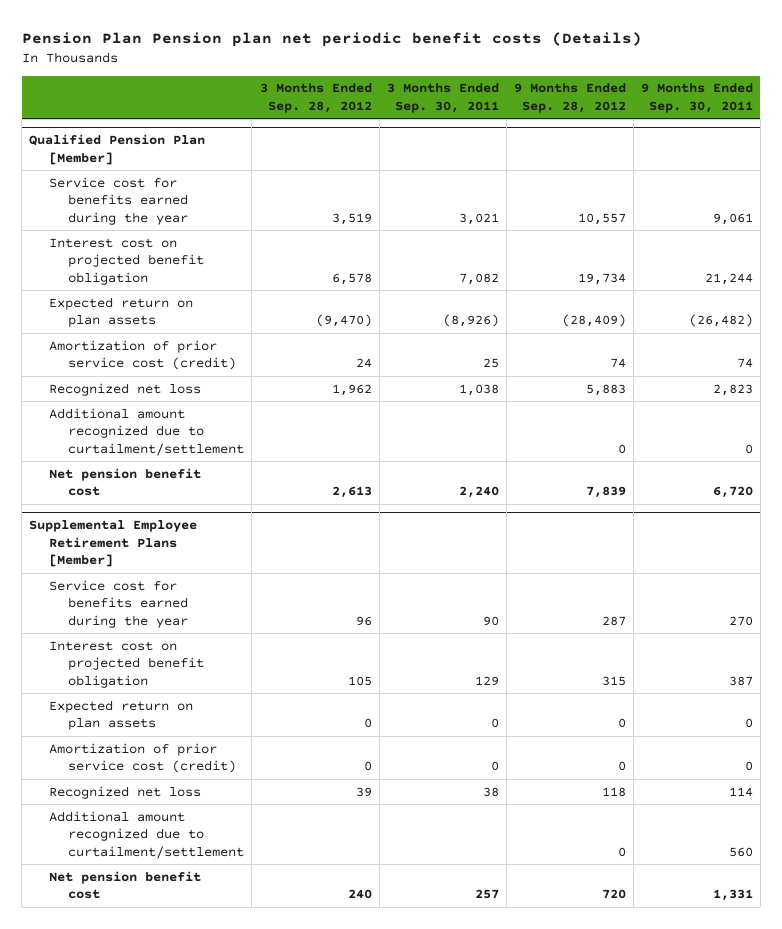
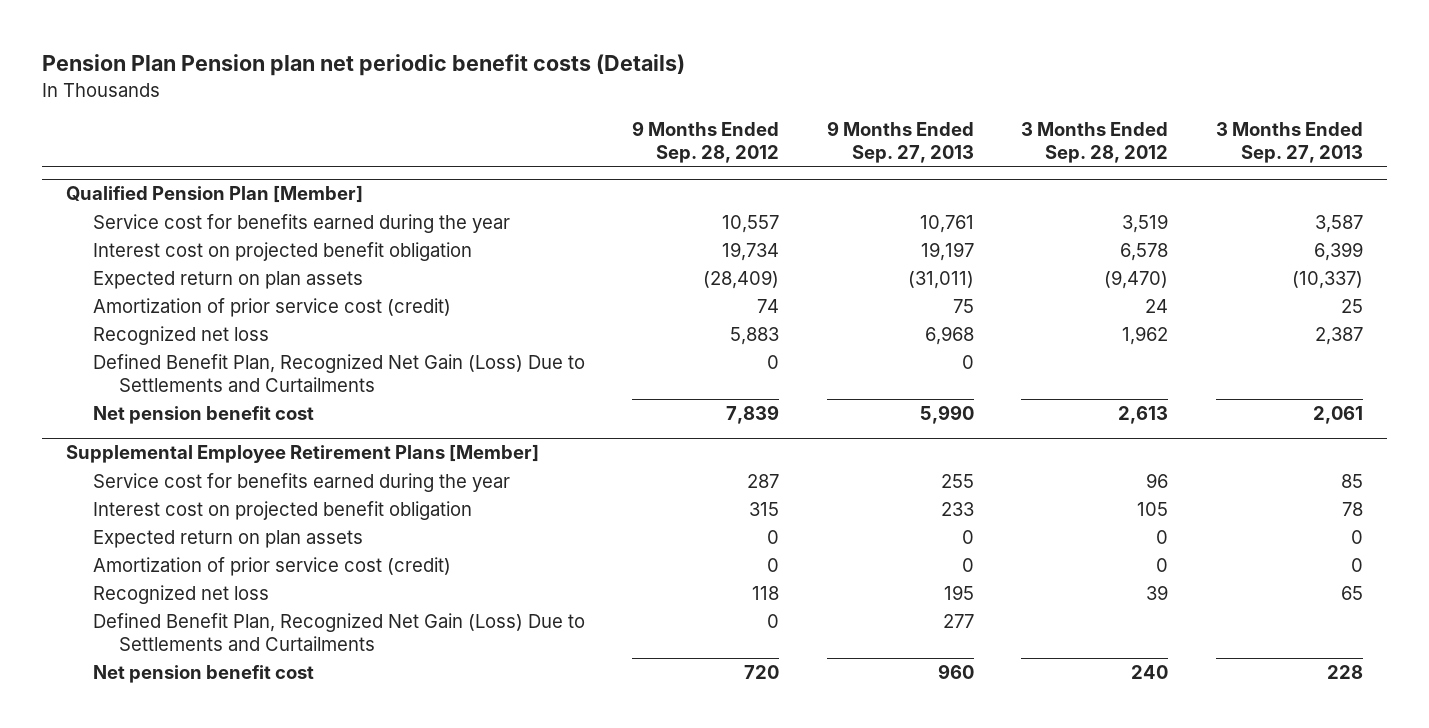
[386,83,499,113] 3 Months Ended Sep. 30, 2011 -> none
[640,83,753,113] 9 Months Ended Sep. 30, 2011 -> none
none -> [826,121,974,164] 9 Months Ended Sep. 27, 2013
none -> [1215,122,1363,164] 3 Months Ended Sep. 27, 2013
[48,407,245,456] Additional amount recognized due to curtailment/settlement -> [92,353,585,393] Defined Benefit Plan, Recognized Net Gain (Loss) Due to Settlements and Curtailments
[48,810,245,859] Additional amount recognized due to curtailment/settlement -> [92,612,585,652] Defined Benefit Plan, Recognized Net Gain (Loss) Due to Settlements and Curtailments

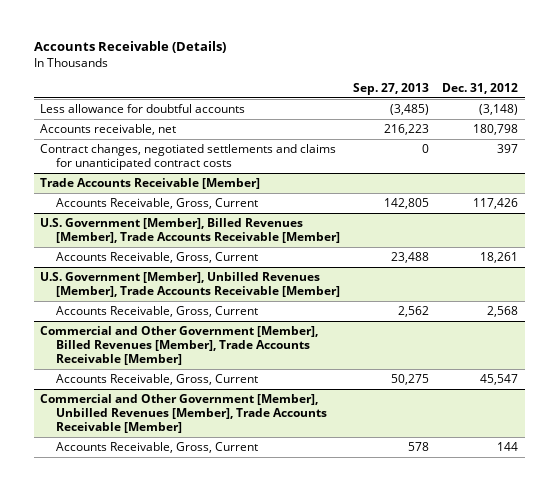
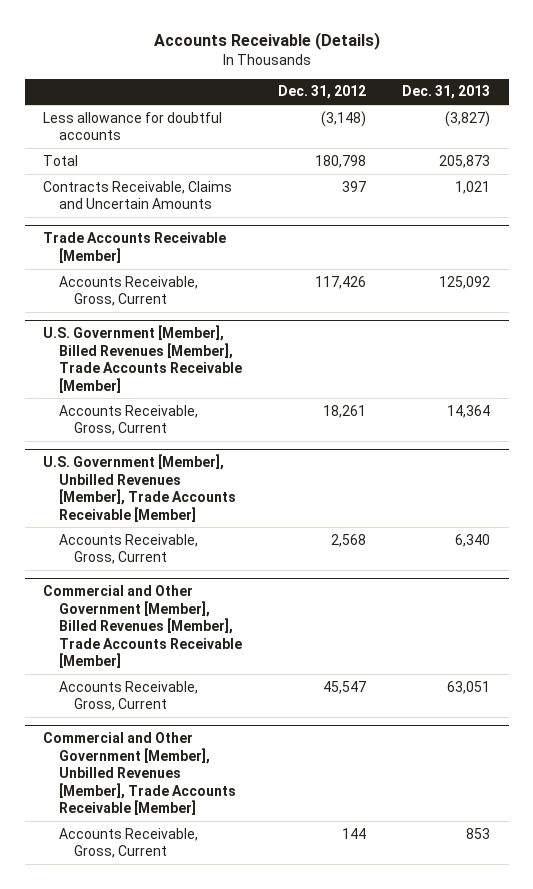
[353,82,430,95] Sep. 27, 2013 -> none
none -> [402,85,491,100] Dec. 31, 2013
[40,123,177,135] Accounts receivable, net -> [43,154,79,166] Total
[40,143,337,170] Contract changes, negotiated settlements and claims for unanticipated contract costs -> [43,180,233,210] Contracts Receivable, Claims and Uncertain Amounts

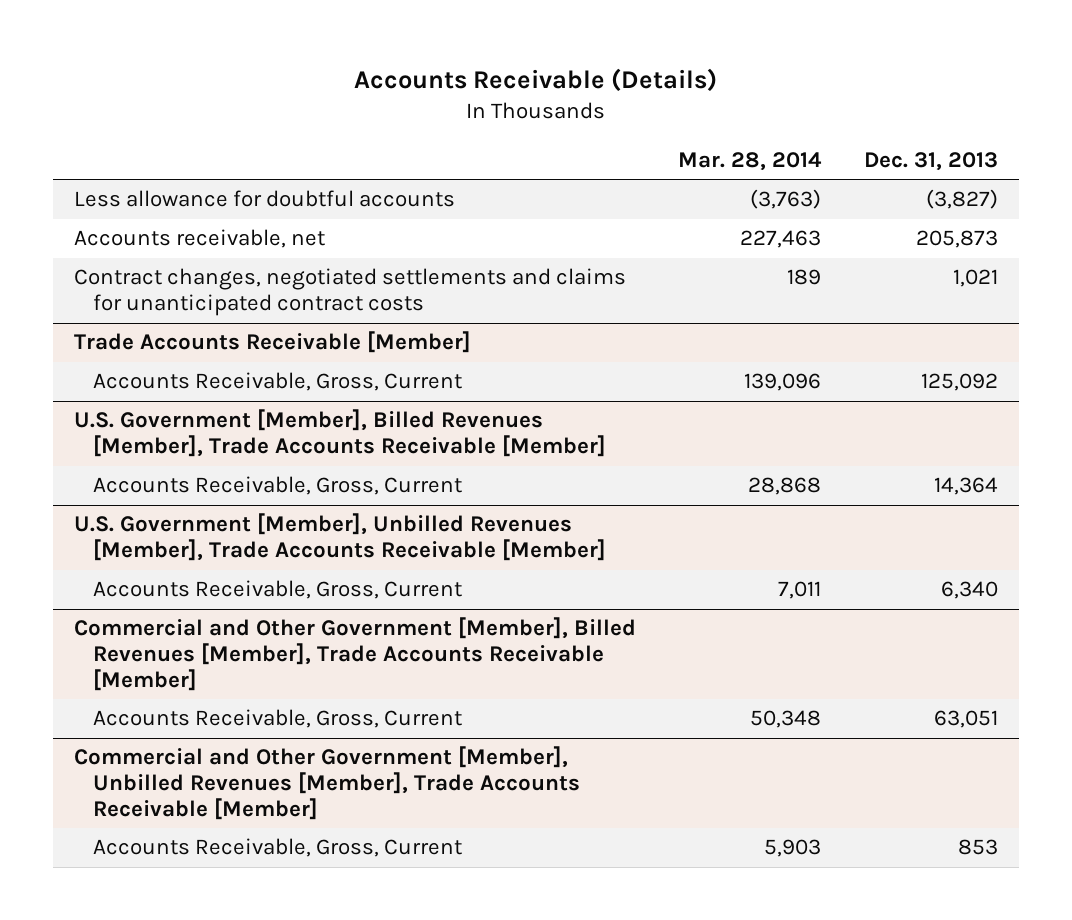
[278,85,367,100] Dec. 31, 2012 -> none
none -> [678,151,823,171] Mar. 28, 2014
[43,154,79,166] Total -> [74,229,326,249] Accounts receivable, net
[43,180,233,210] Contracts Receivable, Claims and Uncertain Amounts -> [74,268,627,317] Contract changes, negotiated settlements and claims for unanticipated contract costs

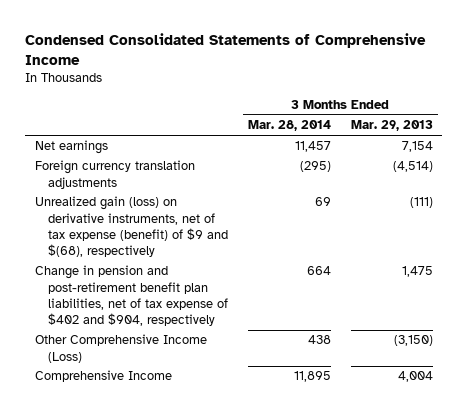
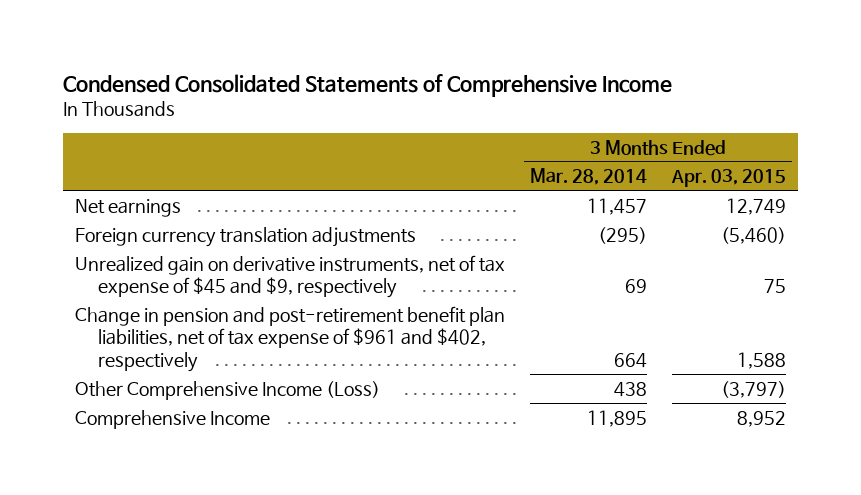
[350,120,433,132] Mar. 29, 2013 -> none
none -> [670,169,786,188] Apr. 03, 2015
[34,196,229,258] Unrealized gain (loss) on derivative instruments, net of tax expense (benefit) of $9 and $(68), respectively -> [75,254,506,299] Unrealized gain on derivative instruments, net of tax expense of $45 and $9, respectively
[34,265,229,327] Change in pension and post-retirement benefit plan liabilities, net of tax expense of $402 and $904, respectively -> [75,305,506,372] Change in pension and post-retirement benefit plan liabilities, net of tax expense of $961 and $402, respectively

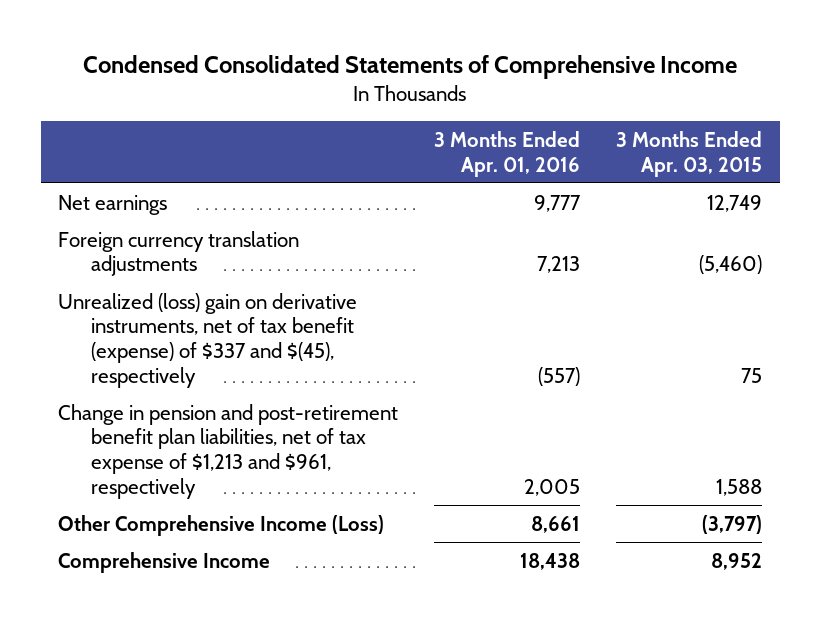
[529,168,647,186] Mar. 28, 2014 -> none
none -> [434,130,581,177] 3 Months Ended Apr. 01, 2016
[75,254,506,299] Unrealized gain on derivative instruments, net of tax expense of $45 and $9, respectively -> [58,292,358,388] Unrealized (loss) gain on derivative instruments, net of tax benefit (expense) of $337 and $(45), respectively
[75,305,506,372] Change in pension and post-retirement benefit plan liabilities, net of tax expense of $961 and $402, respectively -> [58,403,399,499] Change in pension and post-retirement benefit plan liabilities, net of tax expense of $1,213 and $961, respectively

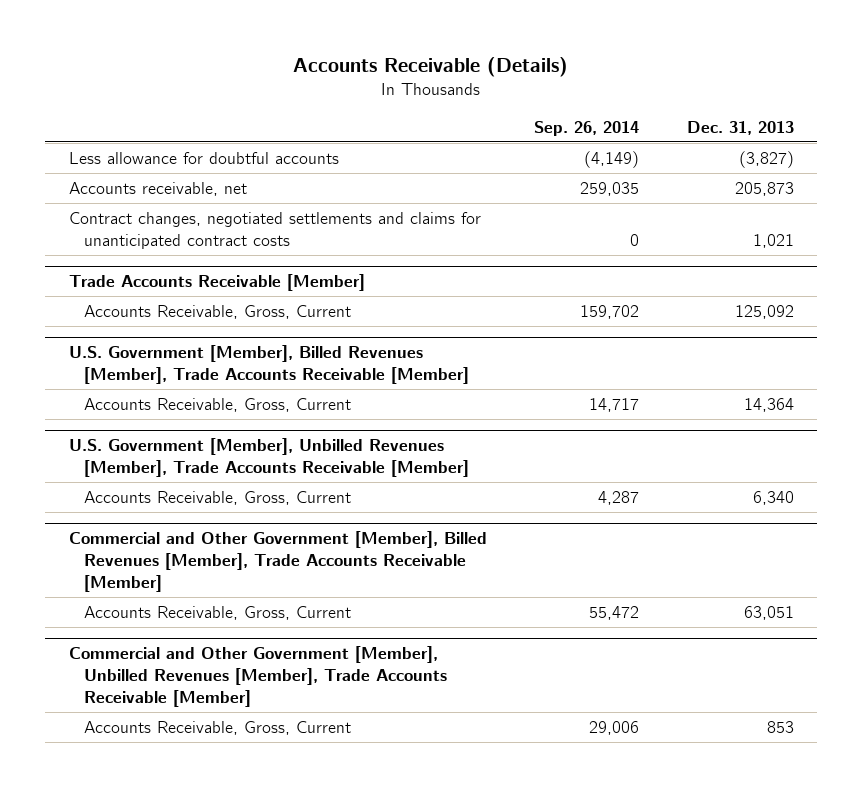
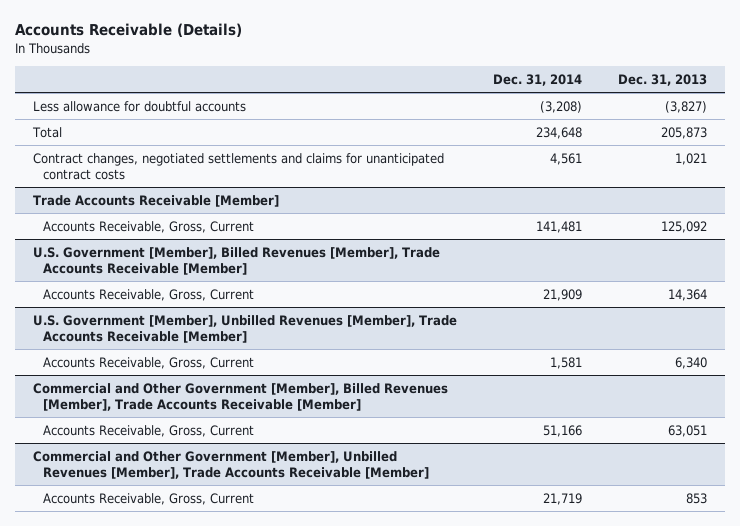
[534,120,640,136] Sep. 26, 2014 -> none
none -> [492,73,582,86] Dec. 31, 2014
[68,181,247,196] Accounts receivable, net -> [31,126,62,138] Total

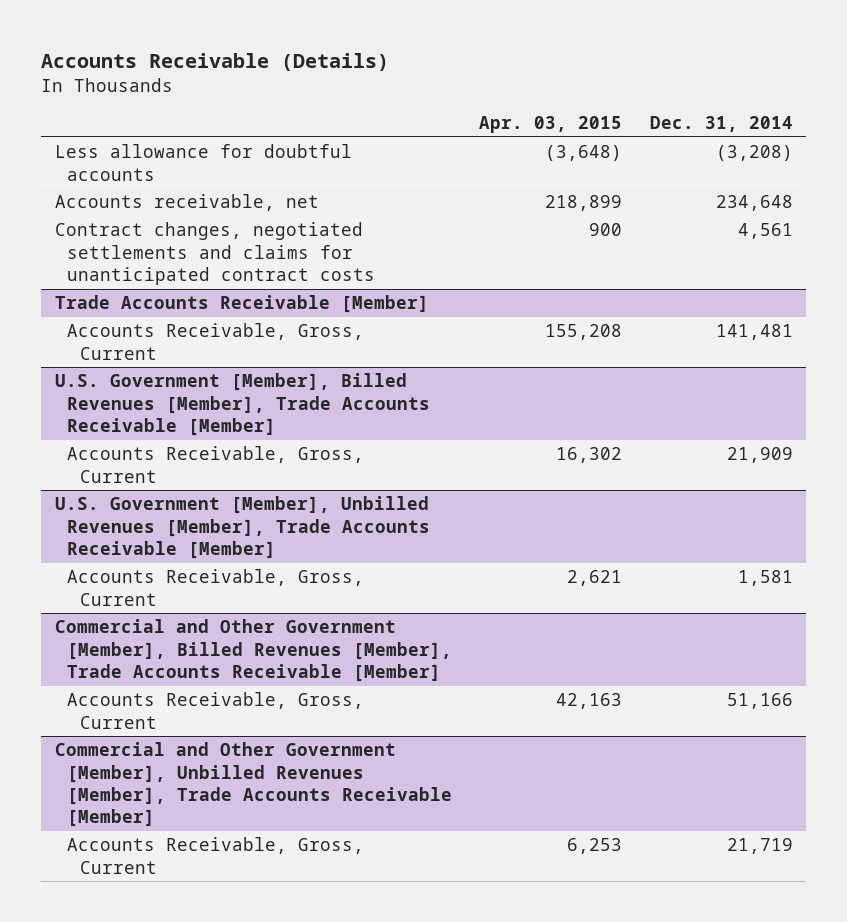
[617,73,707,86] Dec. 31, 2013 -> none
none -> [479,116,623,134] Apr. 03, 2015
[31,126,62,138] Total -> [54,194,319,212] Accounts receivable, net

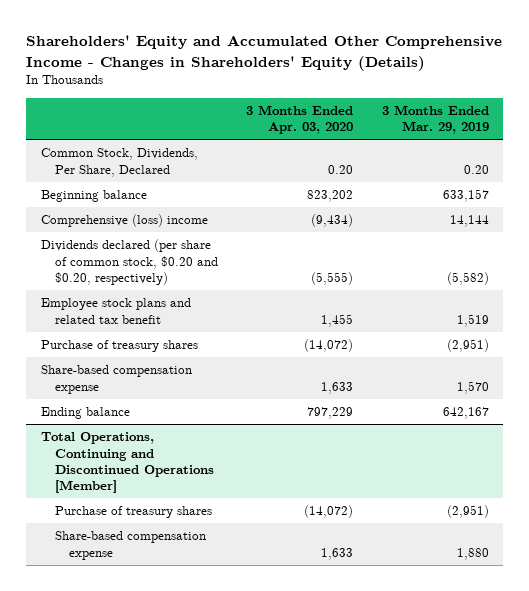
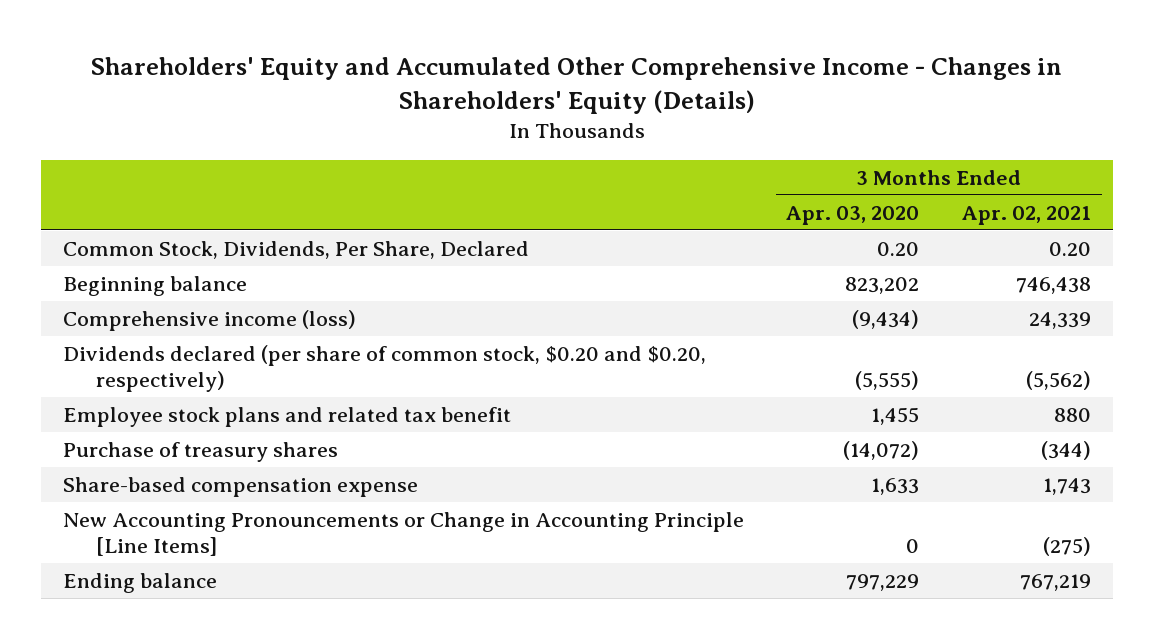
[381,104,489,135] 3 Months Ended Mar. 29, 2019 -> none
none -> [962,205,1092,225] Apr. 02, 2021
[40,214,208,228] Comprehensive (loss) income -> [62,309,356,331] Comprehensive income (loss)
none -> [62,511,744,556] New Accounting Pronouncements or Change in Accounting Principle [Line Items]
[40,432,214,494] Total Operations, Continuing and Discontinued Operations [Member] -> none
[54,506,212,519] Purchase of treasury shares -> none
[54,531,206,560] Share-based compensation expense -> none

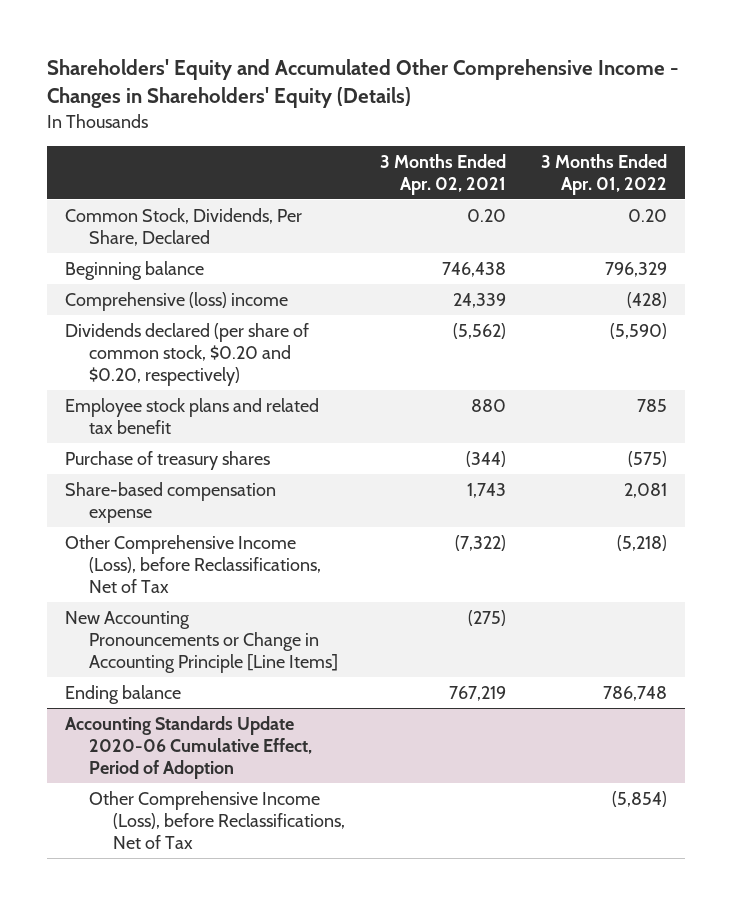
[786,205,920,225] Apr. 03, 2020 -> none
none -> [540,153,667,195] 3 Months Ended Apr. 01, 2022
[62,309,356,331] Comprehensive income (loss) -> [65,291,289,311] Comprehensive (loss) income
none -> [65,534,321,593] Other Comprehensive Income (Loss), before Reclassifications, Net of Tax
none -> [65,715,312,779] Accounting Standards Update 2020-06 Cumulative Effect, Period of Adoption
none -> [88,790,345,849] Other Comprehensive Income (Loss), before Reclassifications, Net of Tax

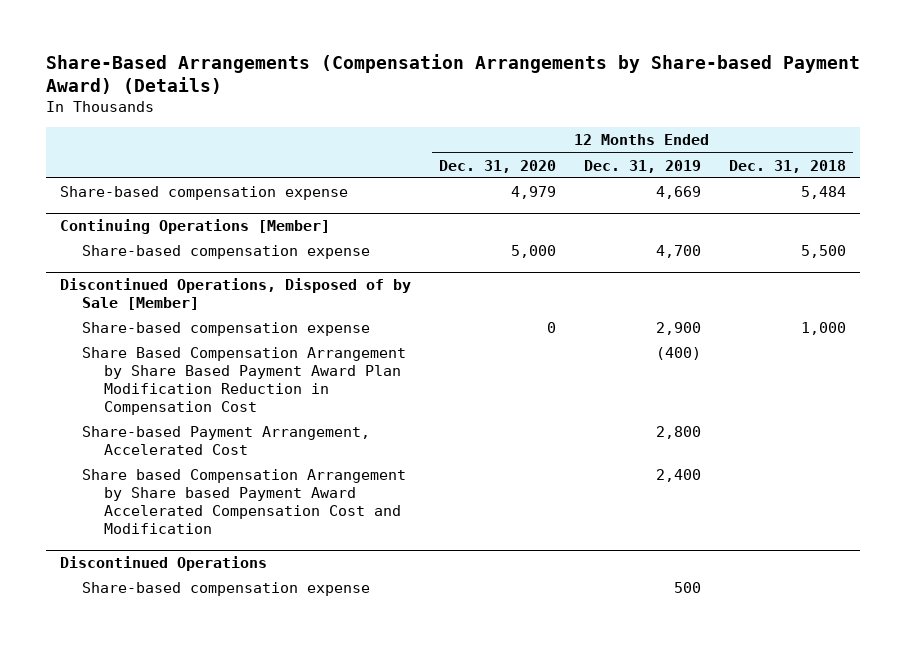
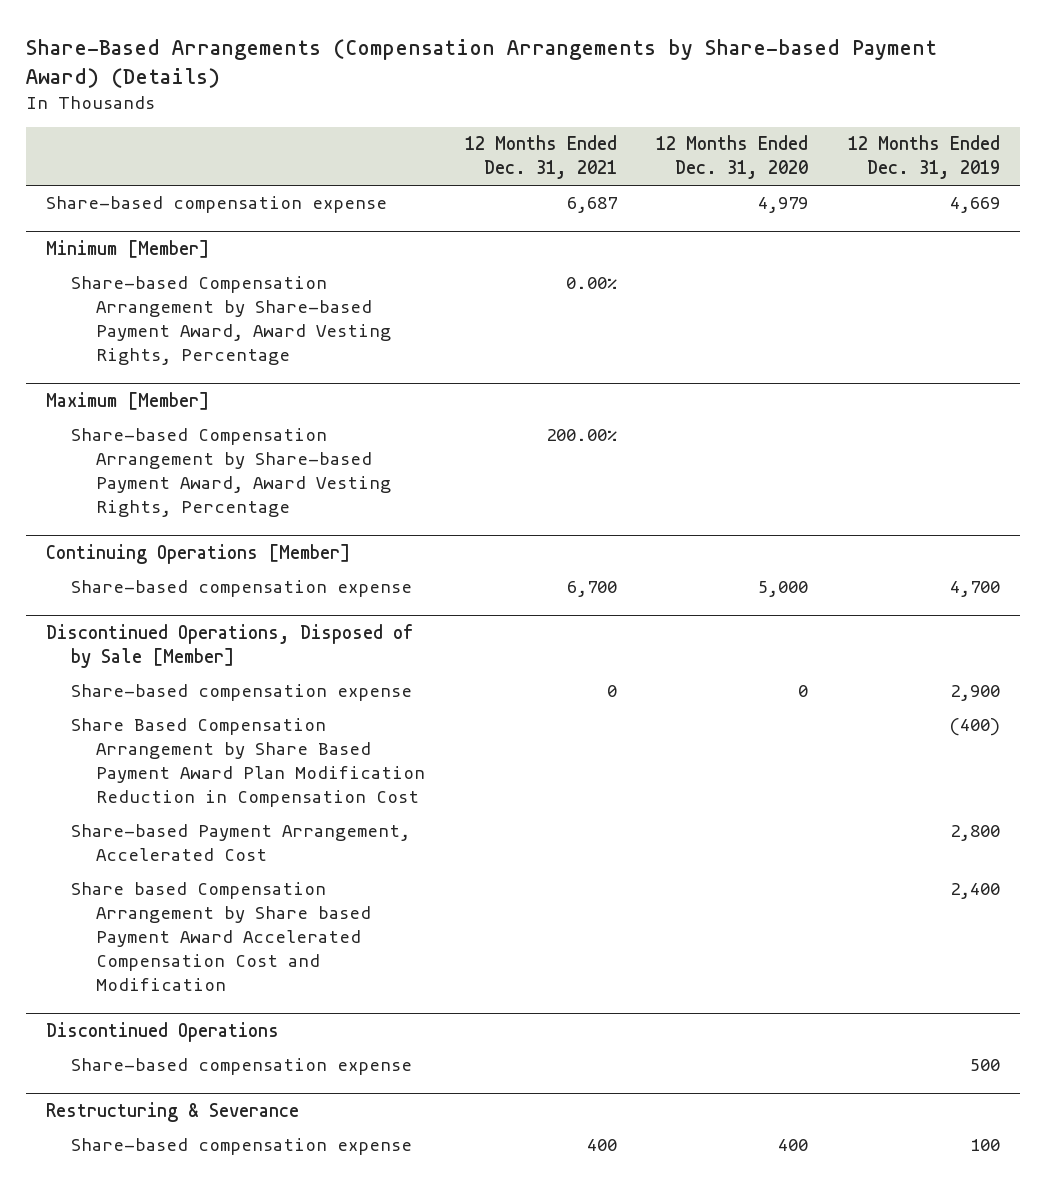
[729,159,847,173] Dec. 31, 2018 -> none
none -> [464,135,617,180] 12 Months Ended Dec. 31, 2021
none -> [46,240,210,259] Minimum [Member]
none -> [71,276,392,366] Share-based Compensation Arrangement by Share-based Payment Award, Award Vesting Rights, Percentage
none -> [46,392,210,411] Maximum [Member]
none -> [71,428,392,518] Share-based Compensation Arrangement by Share-based Payment Award, Award Vesting Rights, Percentage
none -> [46,1102,300,1123] Restructuring & Severance
none -> [71,1138,413,1156] Share-based compensation expense

